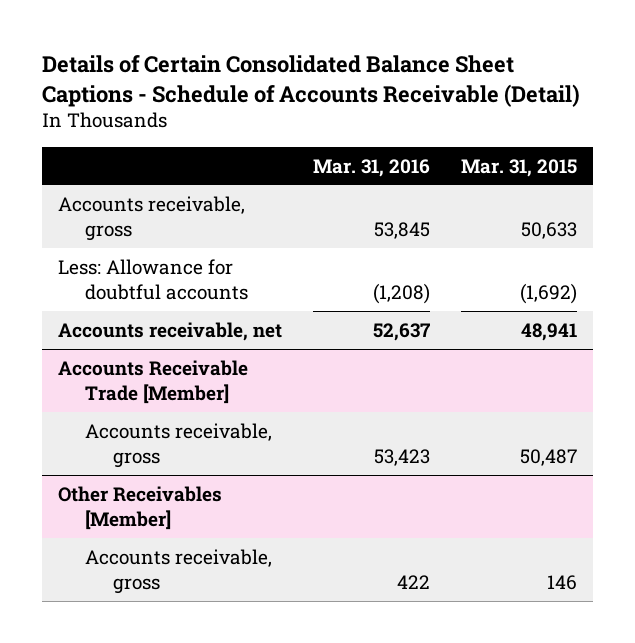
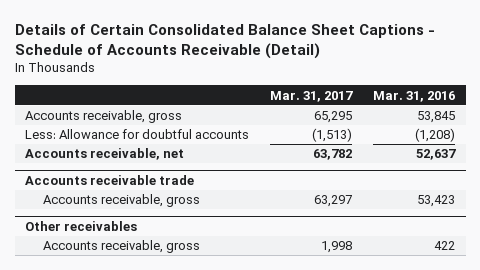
[461,158,578,177] Mar. 31, 2015 -> none
none -> [270,90,354,102] Mar. 31, 2017
[57,359,248,404] Accounts Receivable Trade [Member] -> [25,175,195,186] Accounts receivable trade
[57,485,222,530] Other Receivables [Member] -> [25,221,138,232] Other receivables

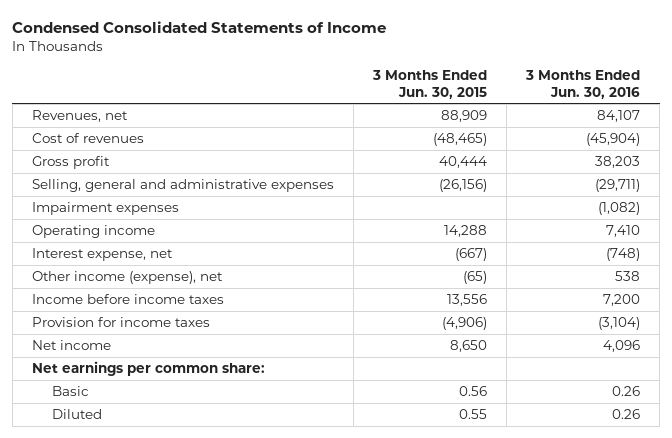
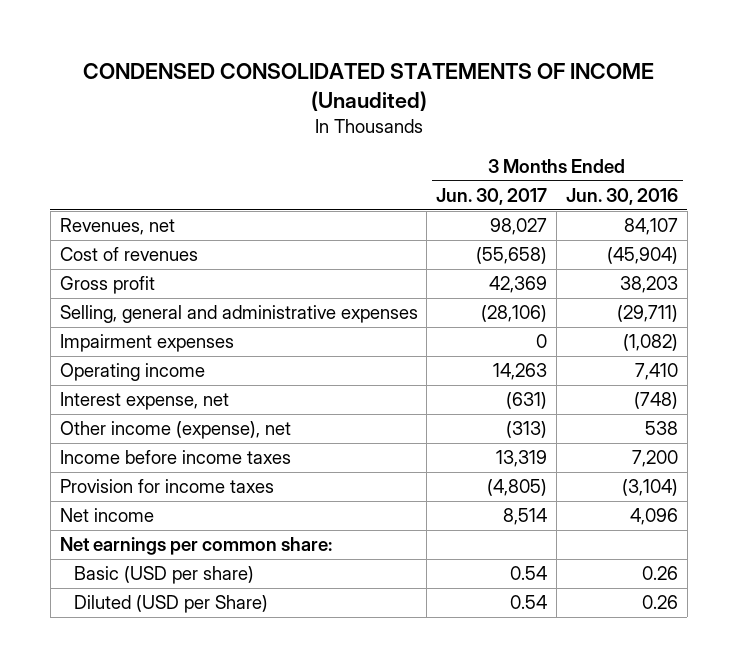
[12,21,387,34] Condensed Consolidated Statements of Income -> [82,63,654,112] CONDENSED CONSOLIDATED STATEMENTS OF INCOME (Unaudited)
[372,70,488,99] 3 Months Ended Jun. 30, 2015 -> none
none -> [436,187,548,205] Jun. 30, 2017
[52,386,90,397] Basic -> [73,566,254,585] Basic (USD per share)
[52,409,103,420] Diluted -> [73,595,268,614] Diluted (USD per Share)

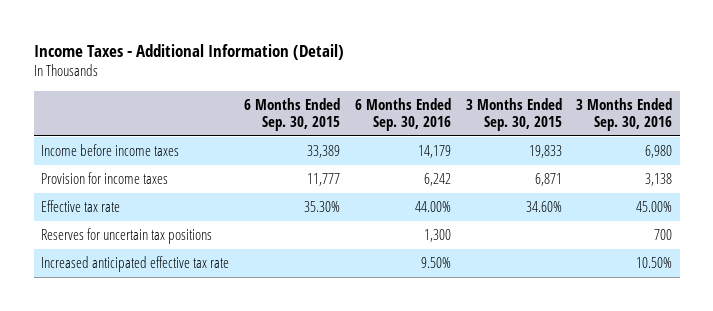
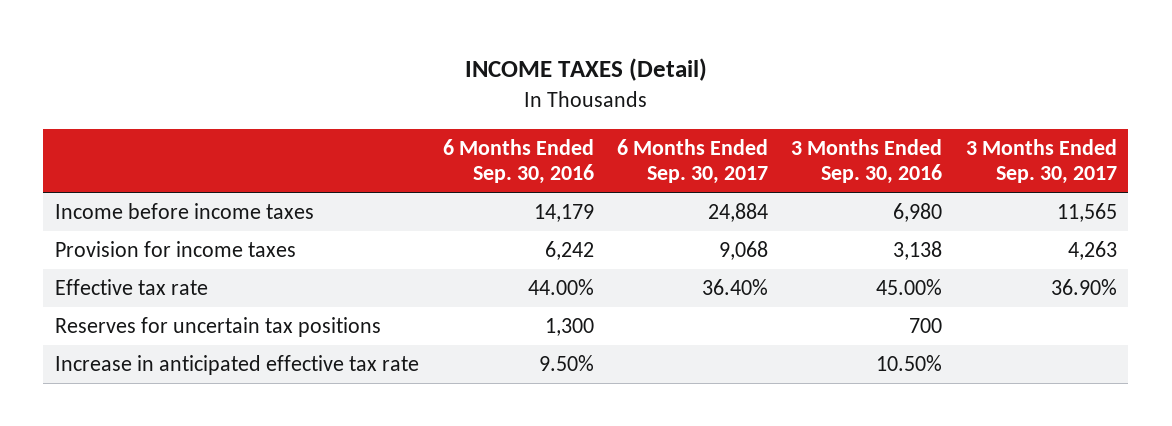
[33,43,344,60] Income Taxes - Additional Information (Detail) -> [464,58,707,82] INCOME TAXES (Detail)
[243,98,340,132] 6 Months Ended Sep. 30, 2015 -> none
[465,98,562,132] 3 Months Ended Sep. 30, 2015 -> none
none -> [616,138,768,185] 6 Months Ended Sep. 30, 2017
none -> [965,138,1117,185] 3 Months Ended Sep. 30, 2017
[41,256,230,273] Increased anticipated effective tax rate -> [55,355,420,376] Increase in anticipated effective tax rate

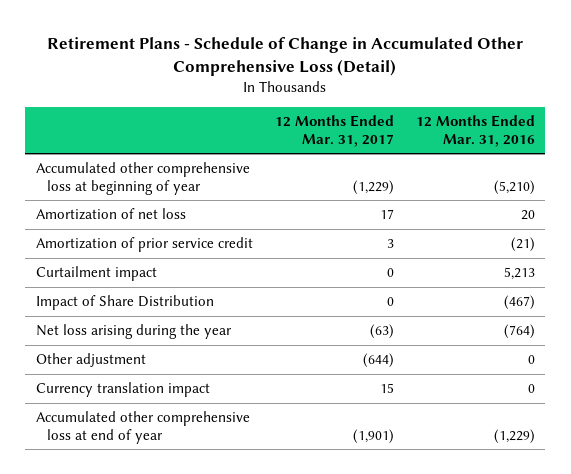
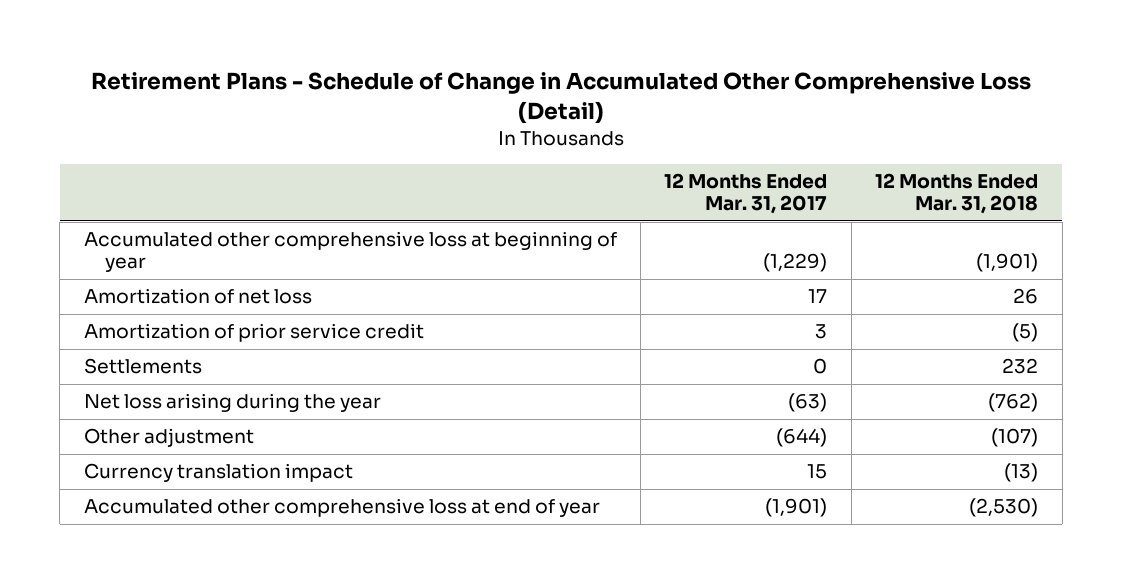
[415,115,535,147] 12 Months Ended Mar. 31, 2016 -> none
none -> [875,173,1039,215] 12 Months Ended Mar. 31, 2018
[36,266,158,282] Curtailment impact -> none
[36,295,215,311] Impact of Share Distribution -> none
none -> [83,358,202,375] Settlements

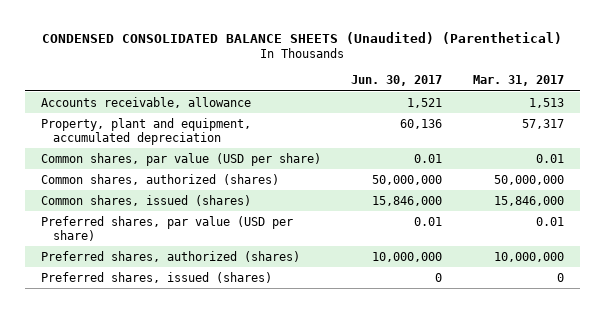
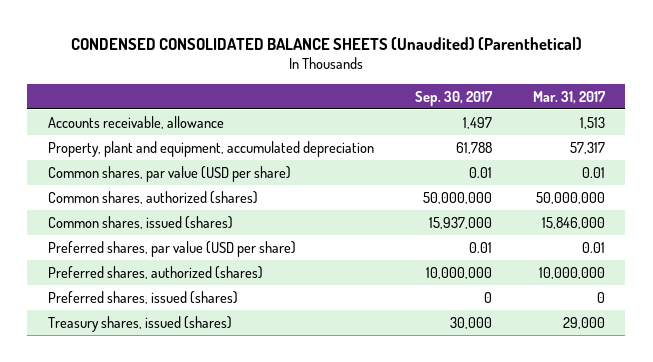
[351,75,443,87] Jun. 30, 2017 -> none
none -> [414,90,493,106] Sep. 30, 2017
none -> [47,315,232,332] Treasury shares, issued (shares)

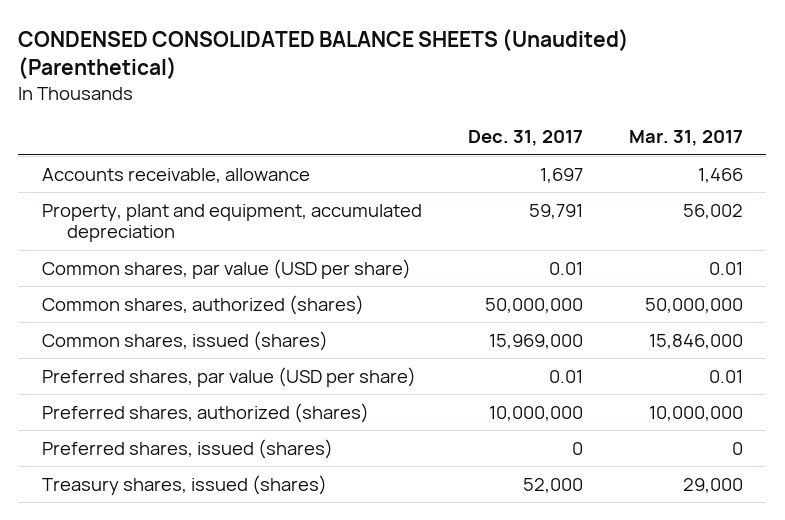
[414,90,493,106] Sep. 30, 2017 -> none
none -> [467,130,583,147] Dec. 31, 2017
[579,116,605,129] 1,513 -> [697,167,743,183] 1,466
[569,141,605,154] 57,317 -> [682,203,743,219] 56,002

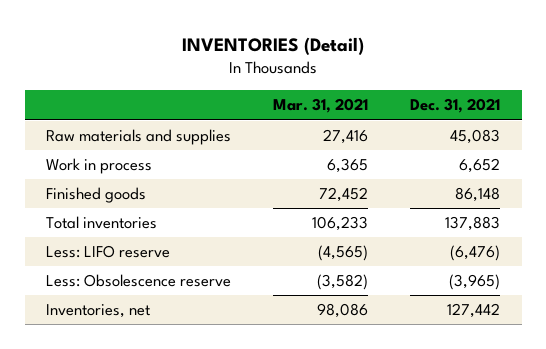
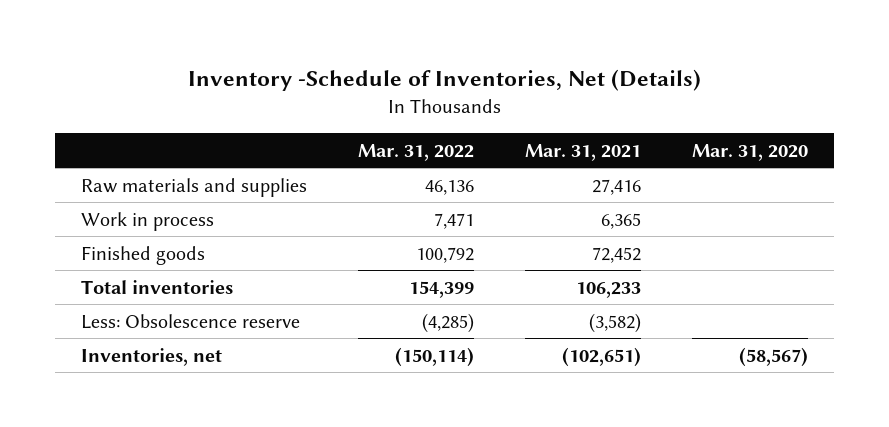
[182,36,365,55] INVENTORIES (Detail) -> [187,69,701,92] Inventory -Schedule of Inventories, Net (Details)
[410,98,501,114] Dec. 31, 2021 -> none
none -> [357,143,474,161] Mar. 31, 2022
none -> [692,143,809,161] Mar. 31, 2020
[46,245,171,259] Less: LIFO reserve -> none
[317,303,369,319] 98,086 -> [562,346,642,367] (102,651)

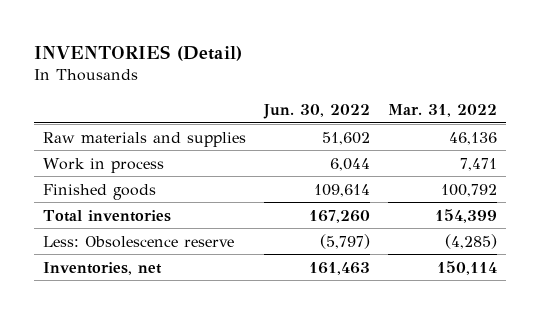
[187,69,701,92] Inventory -Schedule of Inventories, Net (Details) -> [33,44,242,61] INVENTORIES (Detail)
[525,143,642,161] Mar. 31, 2021 -> none
[692,143,809,161] Mar. 31, 2020 -> none
none -> [262,104,370,120] Jun. 30, 2022
[394,346,474,367] (150,114) -> [436,260,497,275] 150,114

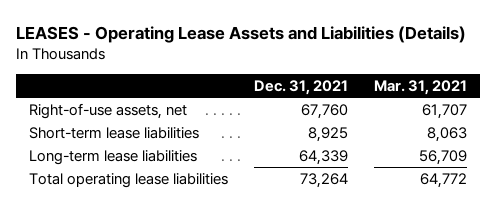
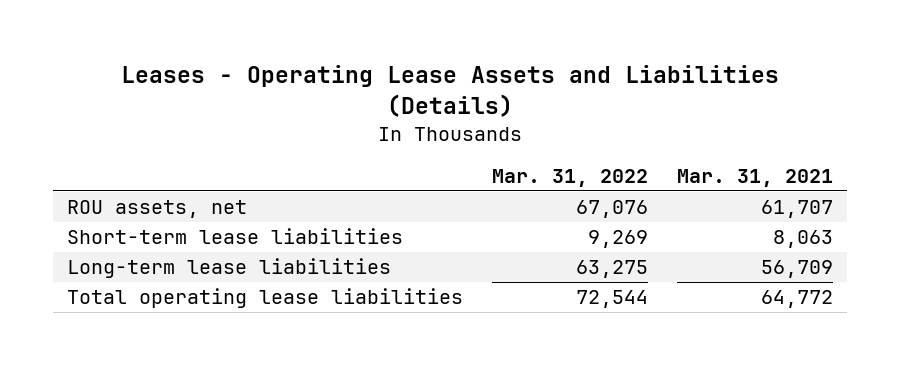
[15,26,466,44] LEASES - Operating Lease Assets and Liabilities (Details) -> [120,65,779,118] Leases - Operating Lease Assets and Liabilities (Details)
[253,80,348,96] Dec. 31, 2021 -> none
none -> [491,168,648,187] Mar. 31, 2022
[28,102,187,119] Right-of-use assets, net -> [66,200,247,219] ROU assets, net

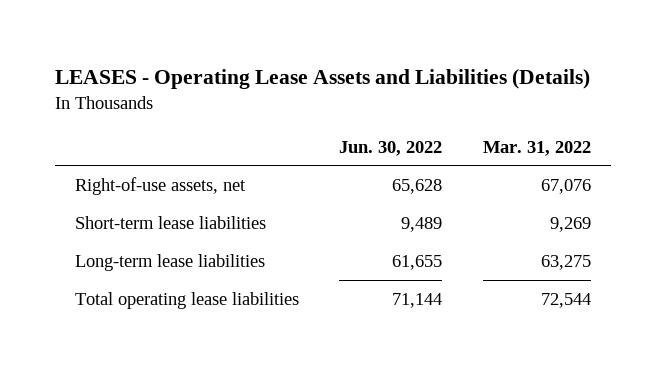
[120,65,779,118] Leases - Operating Lease Assets and Liabilities (Details) -> [54,68,590,89] LEASES - Operating Lease Assets and Liabilities (Details)
[676,168,833,187] Mar. 31, 2021 -> none
none -> [339,140,443,156] Jun. 30, 2022
[66,200,247,219] ROU assets, net -> [74,176,246,195] Right-of-use assets, net

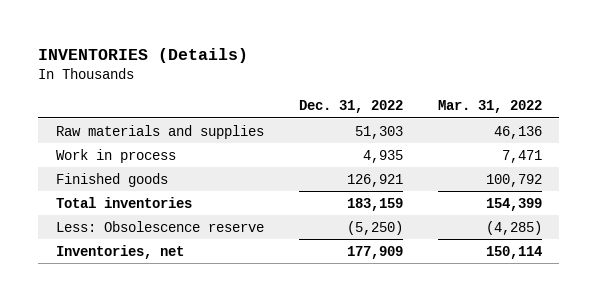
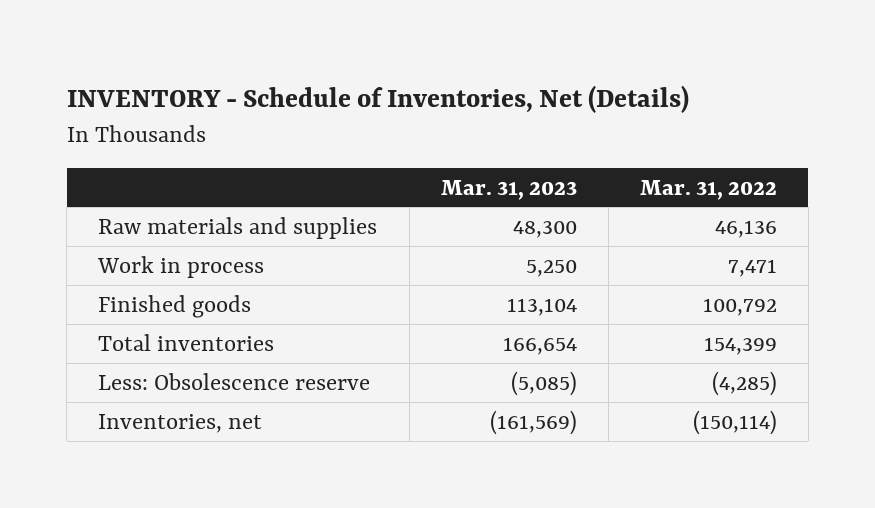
[38,48,249,64] INVENTORIES (Details) -> [66,85,689,114] INVENTORY - Schedule of Inventories, Net (Details)
[298,100,403,114] Dec. 31, 2022 -> none
none -> [440,179,577,200] Mar. 31, 2023
[485,245,542,259] 150,114 -> [692,409,777,435] (150,114)

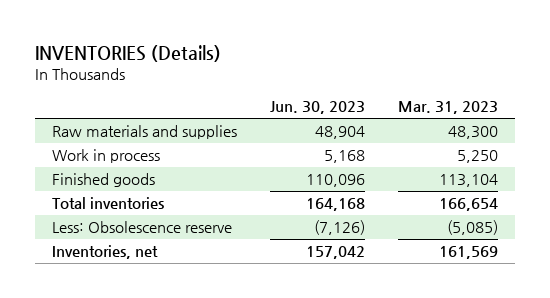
[66,85,689,114] INVENTORY - Schedule of Inventories, Net (Details) -> [35,44,222,62] INVENTORIES (Details)
[639,179,777,200] Mar. 31, 2022 -> none
none -> [269,101,365,115] Jun. 30, 2023
[489,409,577,435] (161,569) -> [439,246,499,260] 161,569

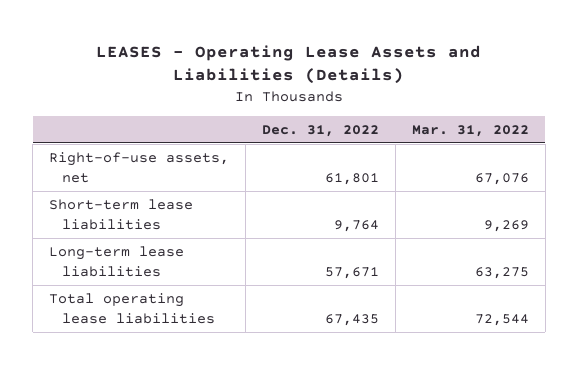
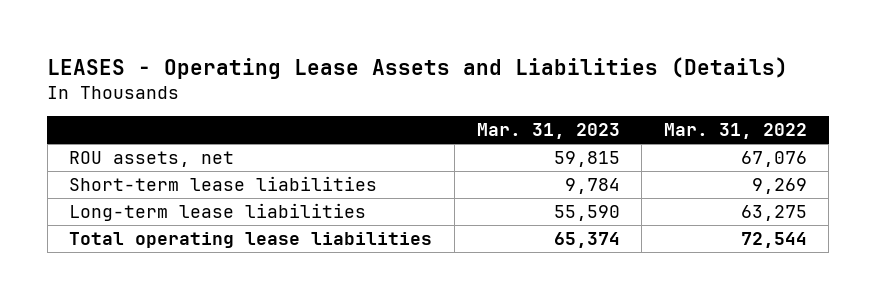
[261,124,379,137] Dec. 31, 2022 -> none
none -> [476,123,620,140] Mar. 31, 2023
[49,151,230,183] Right-of-use assets, net -> [69,150,235,167] ROU assets, net

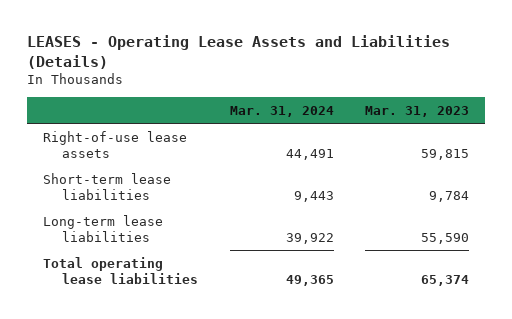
[663,123,807,140] Mar. 31, 2022 -> none
none -> [229,105,334,117] Mar. 31, 2024
[69,150,235,167] ROU assets, net -> [43,130,188,158] Right-of-use lease assets

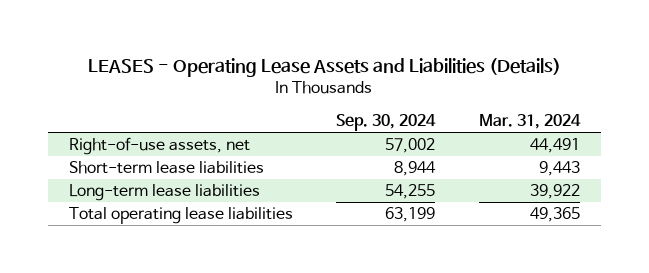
[365,105,470,117] Mar. 31, 2023 -> none
none -> [336,114,437,132] Sep. 30, 2024
[43,130,188,158] Right-of-use lease assets -> [69,137,251,156] Right-of-use assets, net

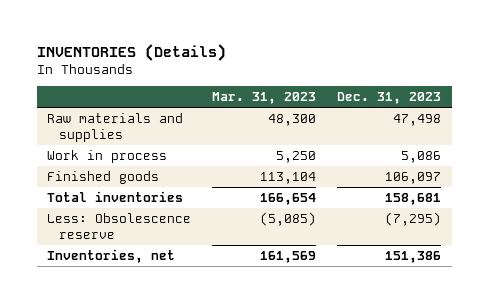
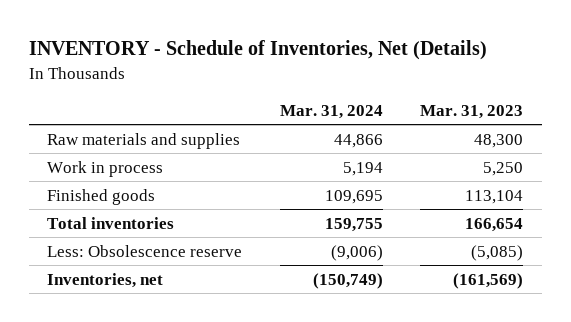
[36,43,226,61] INVENTORIES (Details) -> [28,40,487,61] INVENTORY - Schedule of Inventories, Net (Details)
[337,92,442,105] Dec. 31, 2023 -> none
none -> [279,104,383,119] Mar. 31, 2024
[260,250,317,263] 161,569 -> [453,272,524,289] (161,569)

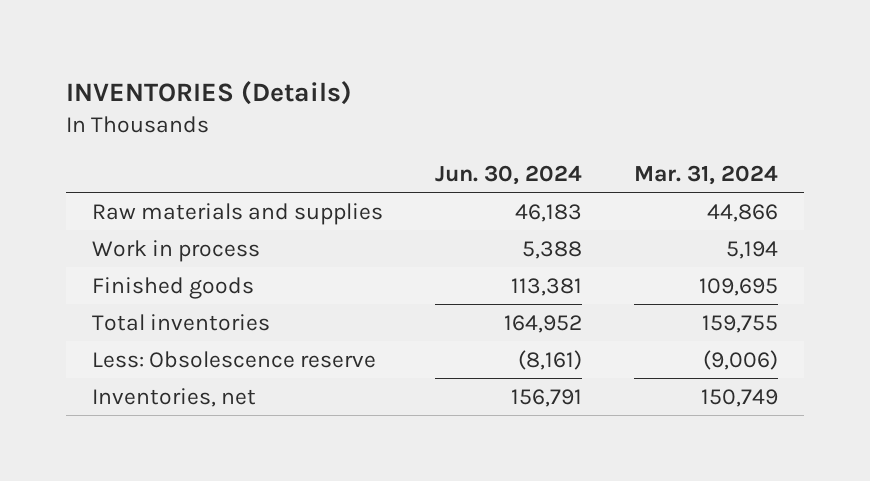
[28,40,487,61] INVENTORY - Schedule of Inventories, Net (Details) -> [65,81,352,106] INVENTORIES (Details)
[420,104,524,119] Mar. 31, 2023 -> none
none -> [434,164,582,185] Jun. 30, 2024
[312,272,383,289] (150,749) -> [701,388,779,407] 150,749

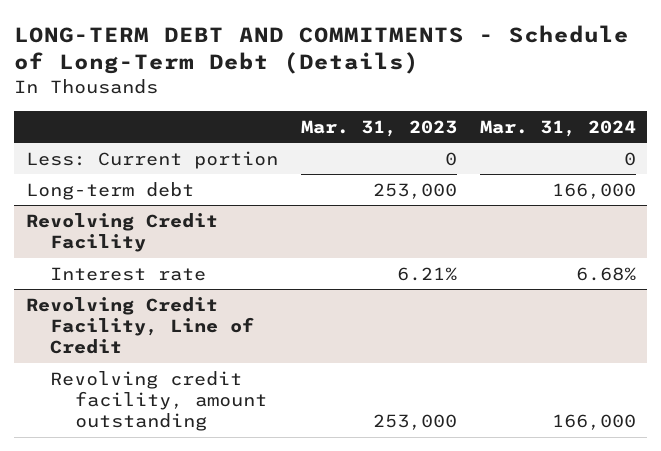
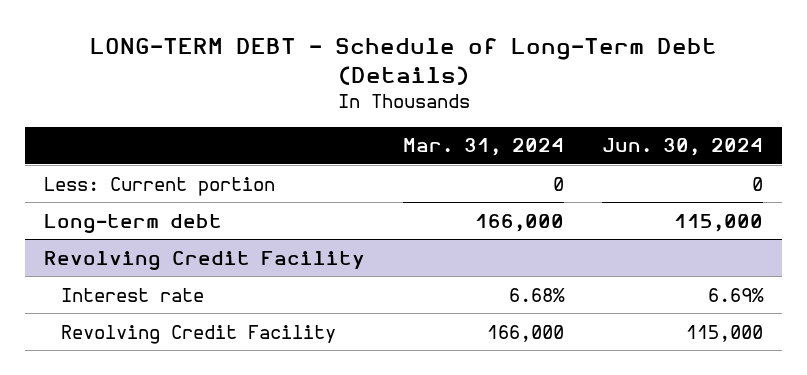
[14,24,630,75] LONG-TERM DEBT AND COMMITMENTS - Schedule of Long-Term Debt (Details) -> [89,37,717,85] LONG-TERM DEBT - Schedule of Long-Term Debt (Details)
[300,119,457,137] Mar. 31, 2023 -> none
none -> [602,138,764,157] Jun. 30, 2024
[25,296,255,355] Revolving Credit Facility, Line of Credit -> none
[50,370,267,432] Revolving credit facility, amount outstanding -> [60,324,336,344] Revolving Credit Facility

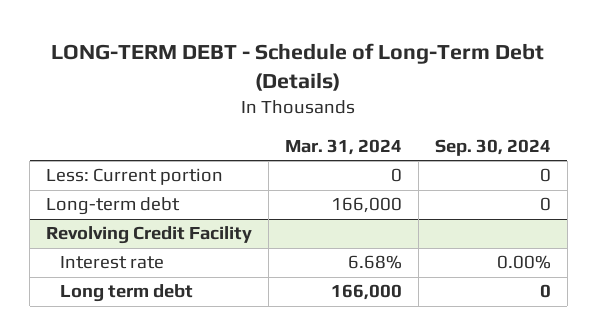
[602,138,764,157] Jun. 30, 2024 -> none
none -> [434,138,551,156] Sep. 30, 2024
[60,324,336,344] Revolving Credit Facility -> [59,284,193,303] Long term debt

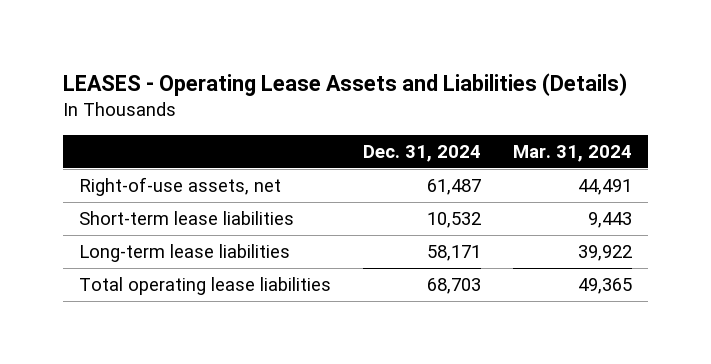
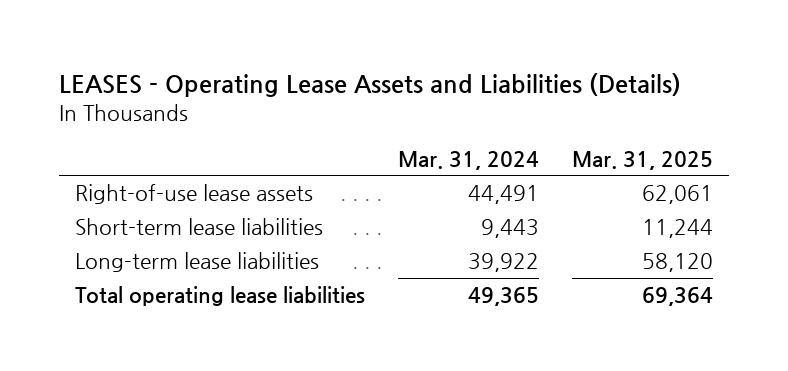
[362,144,481,162] Dec. 31, 2024 -> none
none -> [571,150,713,170] Mar. 31, 2025
[78,176,281,196] Right-of-use assets, net -> [75,184,314,205] Right-of-use lease assets

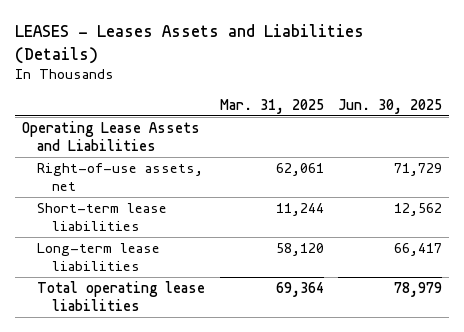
[58,72,681,97] LEASES - Operating Lease Assets and Liabilities (Details) -> [14,24,364,64] LEASES - Leases Assets and Liabilities (Details)
[398,150,540,170] Mar. 31, 2024 -> none
none -> [338,98,443,114] Jun. 30, 2025
none -> [22,120,201,151] Operating Lease Assets and Liabilities
[75,184,314,205] Right-of-use lease assets -> [37,162,204,191] Right-of-use assets, net

